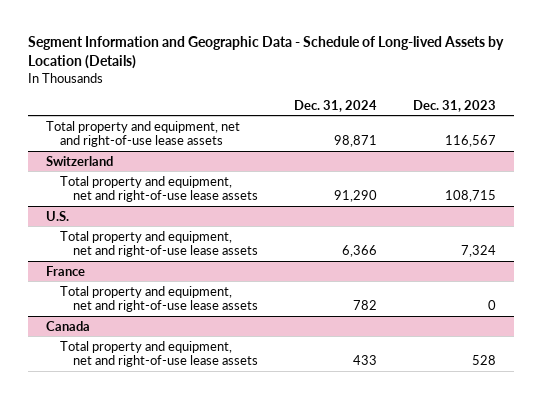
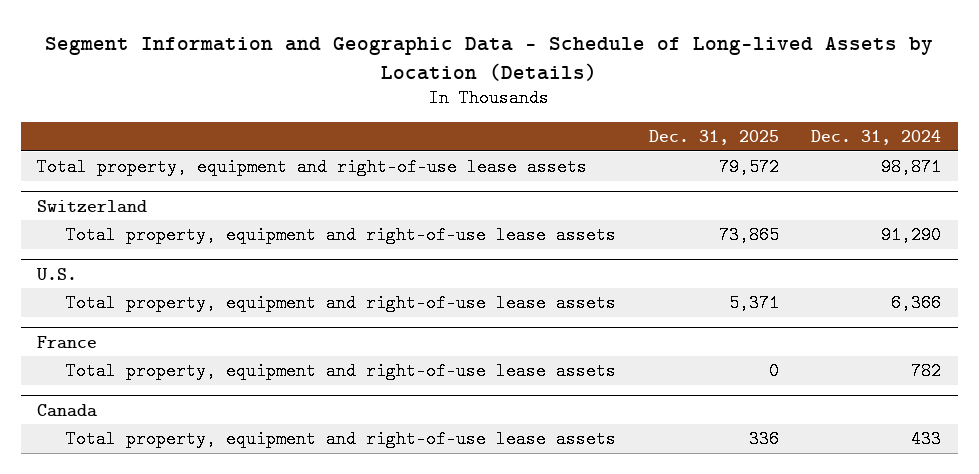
[412,99,496,112] Dec. 31, 2023 -> none
none -> [648,129,779,145] Dec. 31, 2025
[45,120,240,147] Total property and equipment, net and right-of-use lease assets -> [37,157,588,176] Total property, equipment and right-of-use lease assets
[59,175,259,202] Total property and equipment, net and right-of-use lease assets -> [65,225,616,244] Total property, equipment and right-of-use lease assets
[59,230,259,257] Total property and equipment, net and right-of-use lease assets -> [65,293,616,312] Total property, equipment and right-of-use lease assets
[59,285,259,312] Total property and equipment, net and right-of-use lease assets -> [65,361,616,380] Total property, equipment and right-of-use lease assets
[59,340,259,367] Total property and equipment, net and right-of-use lease assets -> [65,429,616,448] Total property, equipment and right-of-use lease assets

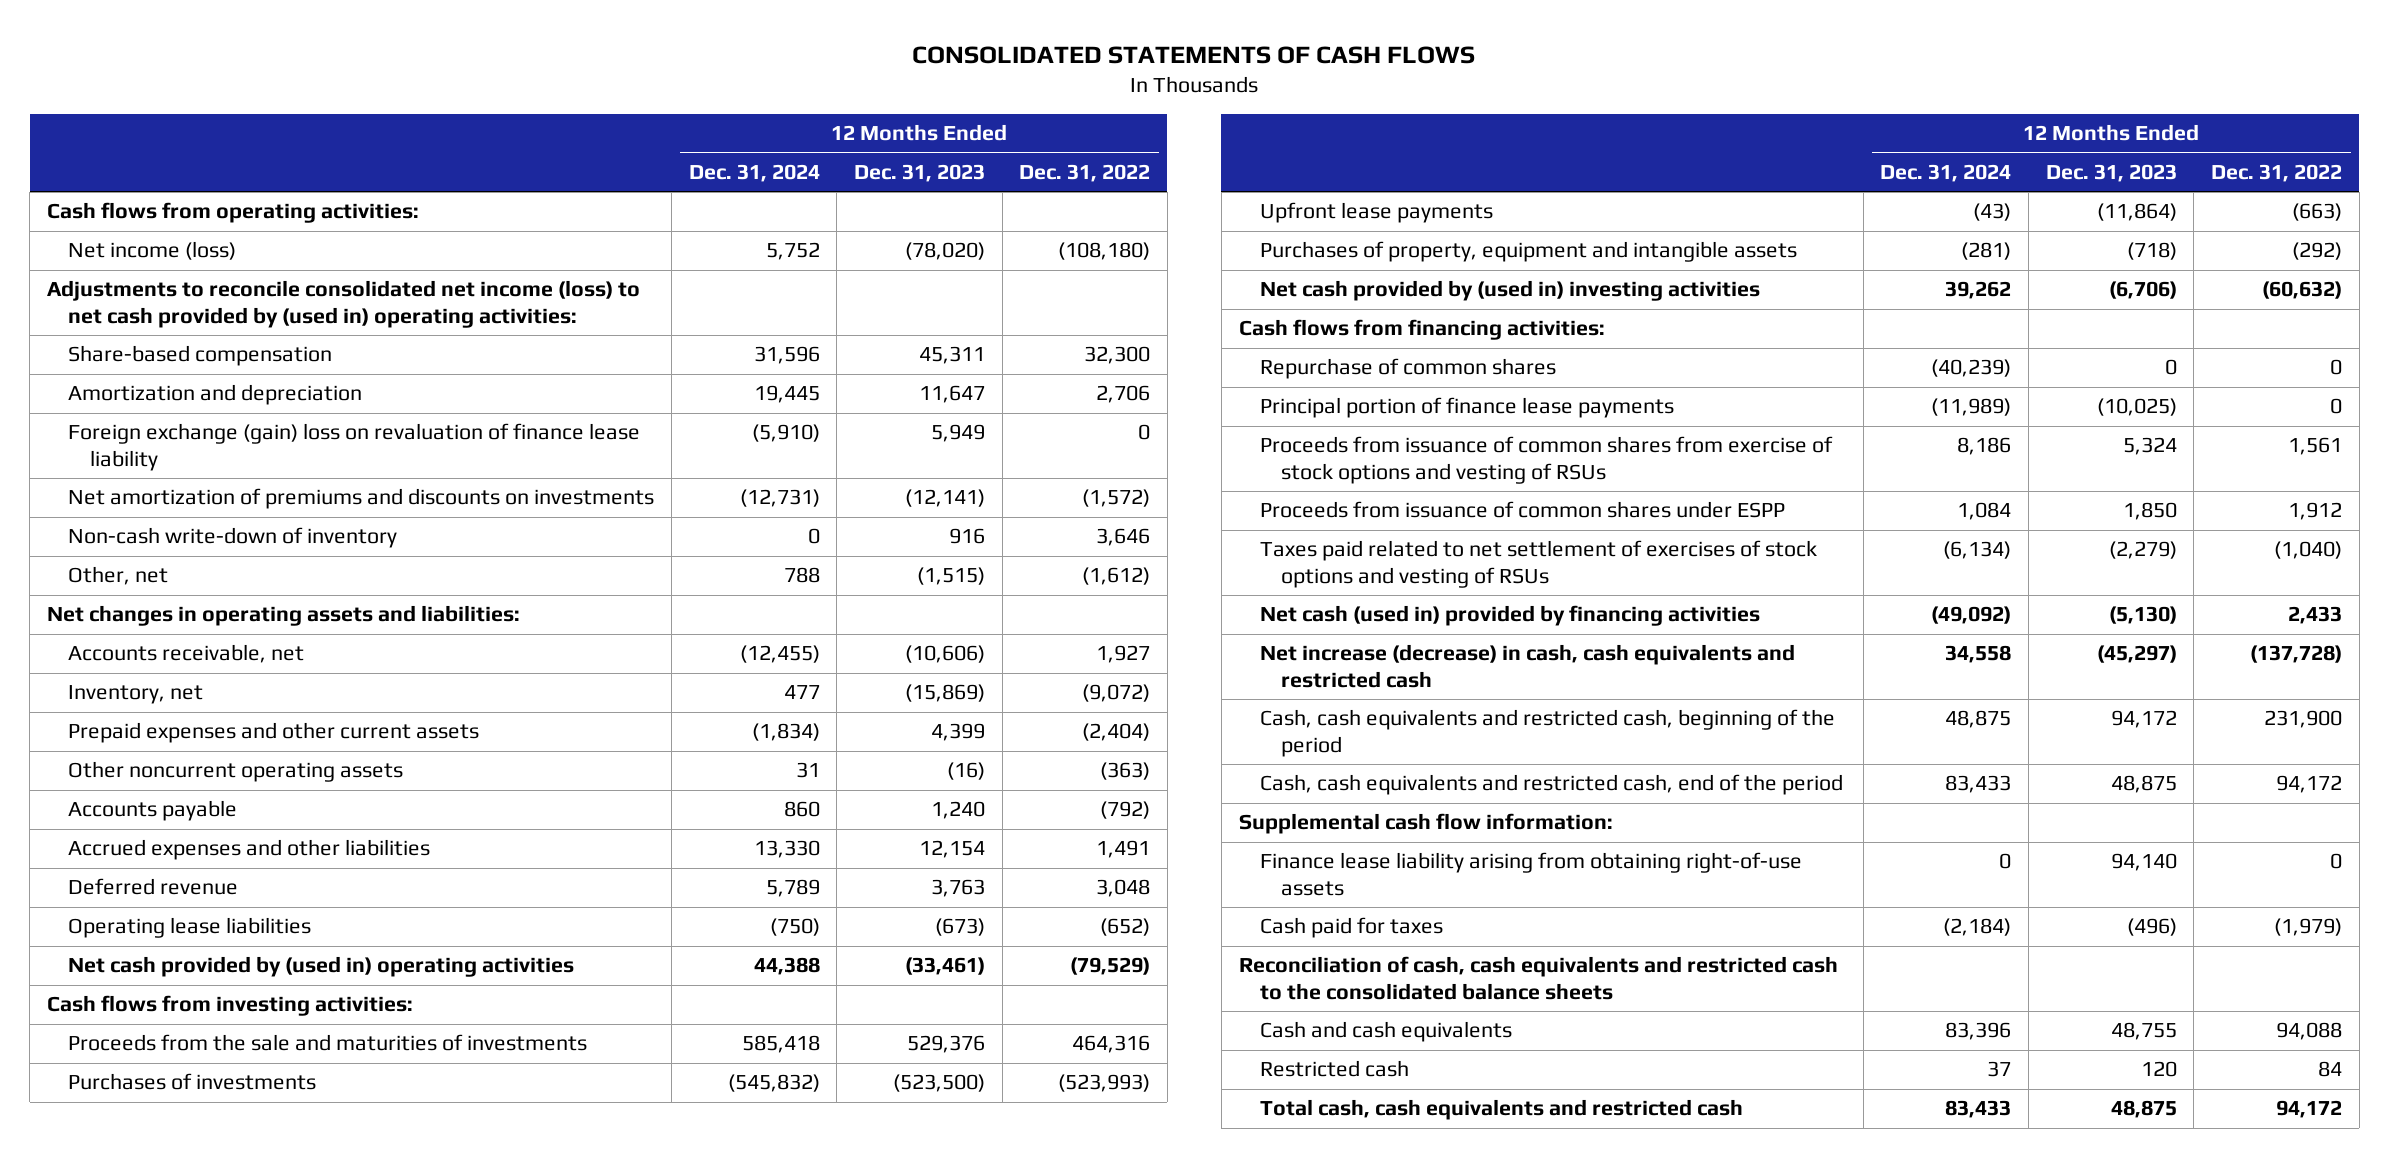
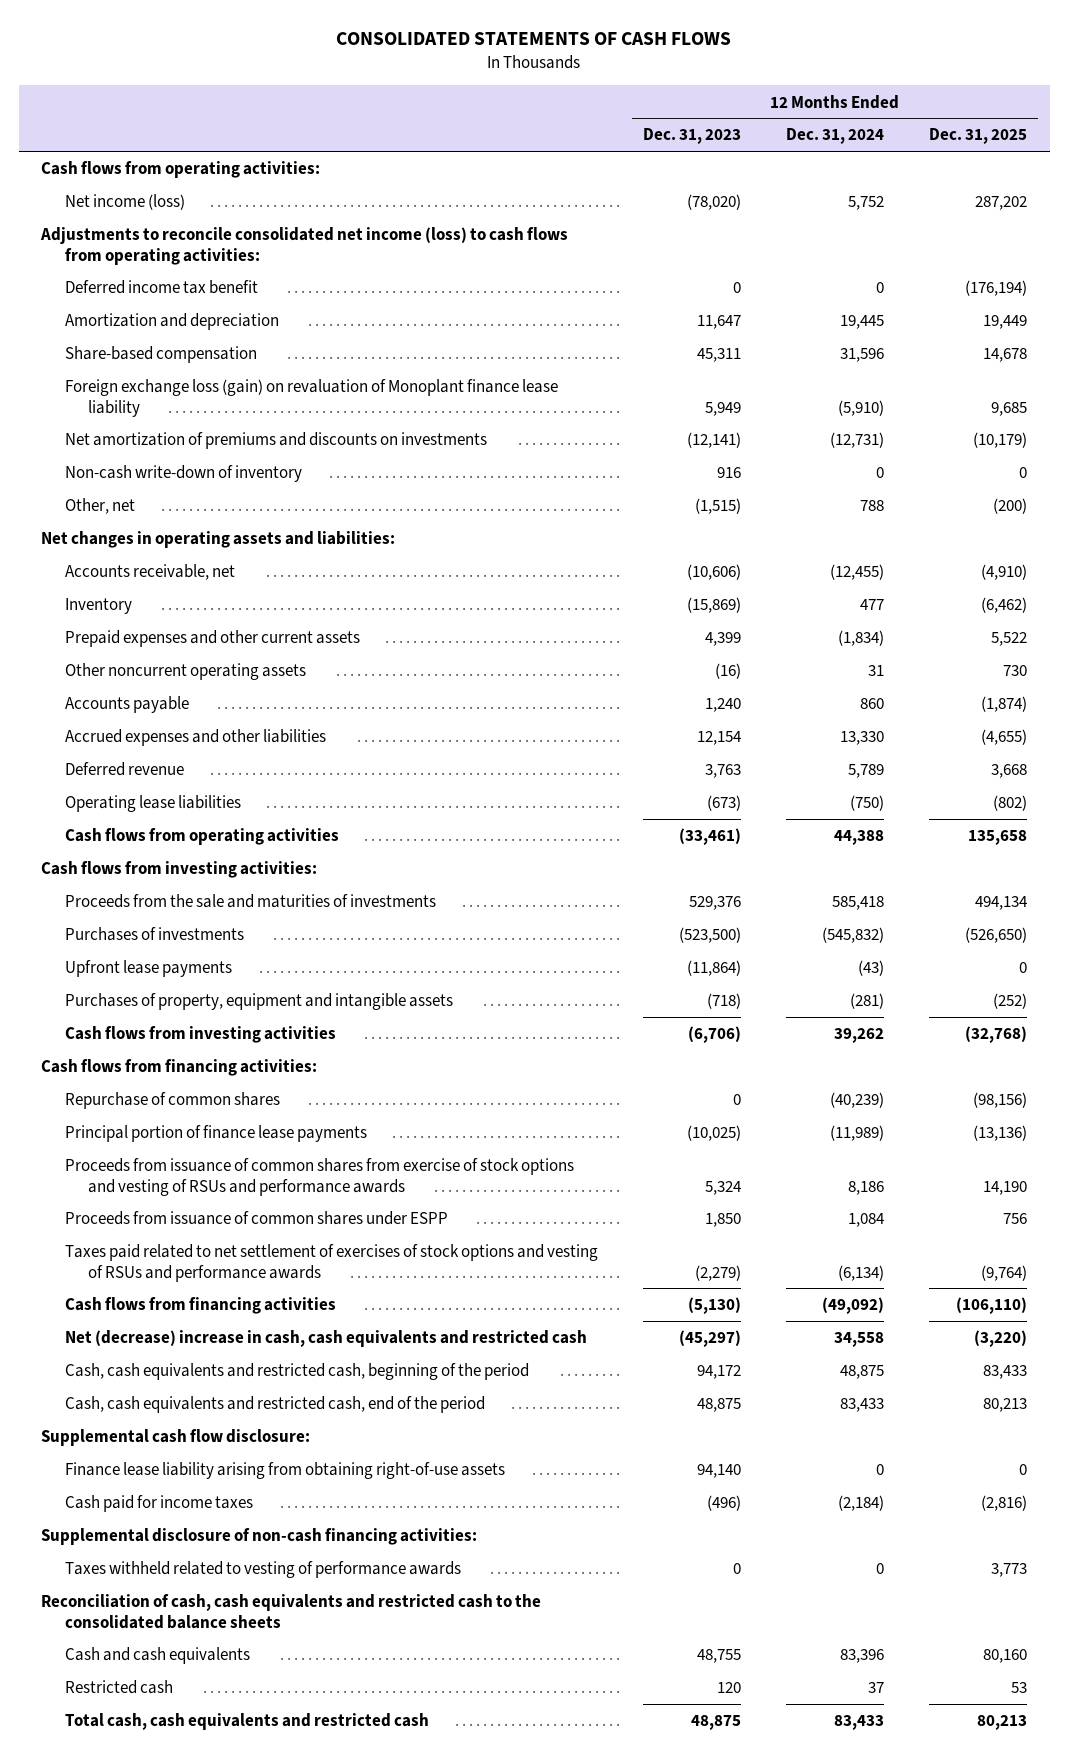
[1019,164,1151,183] Dec. 31, 2022 -> none
none -> [929,128,1028,145] Dec. 31, 2025
[46,280,640,328] Adjustments to reconcile consolidated net income (loss) to net cash provided by (used in) operating activities: -> [40,227,569,265] Adjustments to reconcile consolidated net income (loss) to cash flows from operating activities:
none -> [64,280,258,295] Deferred income tax benefit
[68,345,333,367] Share-based compensation -> [64,346,257,364] Share-based compensation
[68,423,641,471] Foreign exchange (gain) loss on revaluation of finance lease liability -> [64,379,558,417] Foreign exchange loss (gain) on revaluation of Monoplant finance lease liability
[68,685,204,705] Inventory, net -> [64,598,132,615] Inventory
[68,956,575,978] Net cash provided by (used in) operating activities -> [64,828,339,846] Cash flows from operating activities
[1259,280,1760,302] Net cash provided by (used in) investing activities -> [64,1026,336,1044] Cash flows from investing activities
[1259,436,1833,484] Proceeds from issuance of common shares from exercise of stock options and vesting of RSUs -> [64,1158,574,1196] Proceeds from issuance of common shares from exercise of stock options and vesting of RSUs and performance awards
[1259,540,1817,588] Taxes paid related to net settlement of exercises of stock options and vesting of RSUs -> [64,1244,598,1282] Taxes paid related to net settlement of exercises of stock options and vesting of RSUs and performance awards
[1259,605,1760,627] Net cash (used in) provided by financing activities -> [64,1297,336,1315] Cash flows from financing activities
[1259,644,1795,688] Net increase (decrease) in cash, cash equivalents and restricted cash -> [64,1330,587,1348] Net (decrease) increase in cash, cash equivalents and restricted cash
[1238,813,1613,835] Supplemental cash flow information: -> [41,1429,311,1447] Supplemental cash flow disclosure:
[1259,917,1443,939] Cash paid for taxes -> [64,1495,253,1513] Cash paid for income taxes
none -> [41,1528,478,1546] Supplemental disclosure of non-cash financing activities:
none -> [64,1561,461,1579] Taxes withheld related to vesting of performance awards

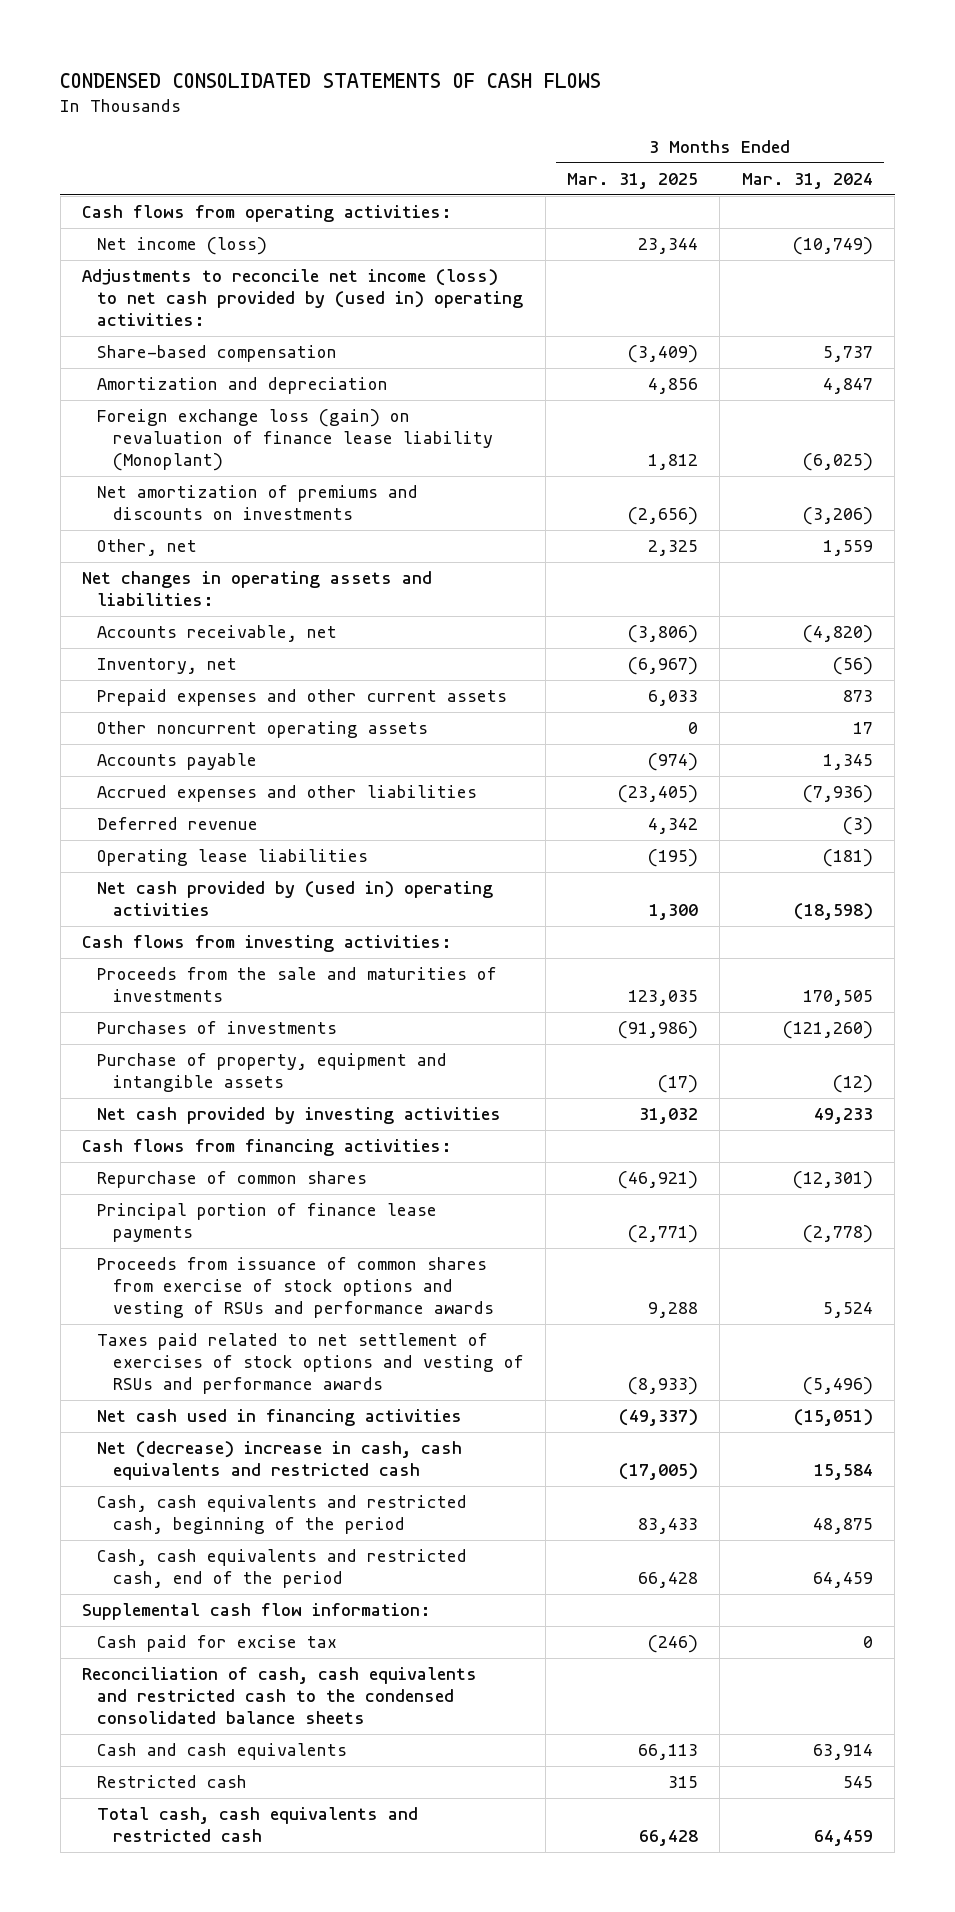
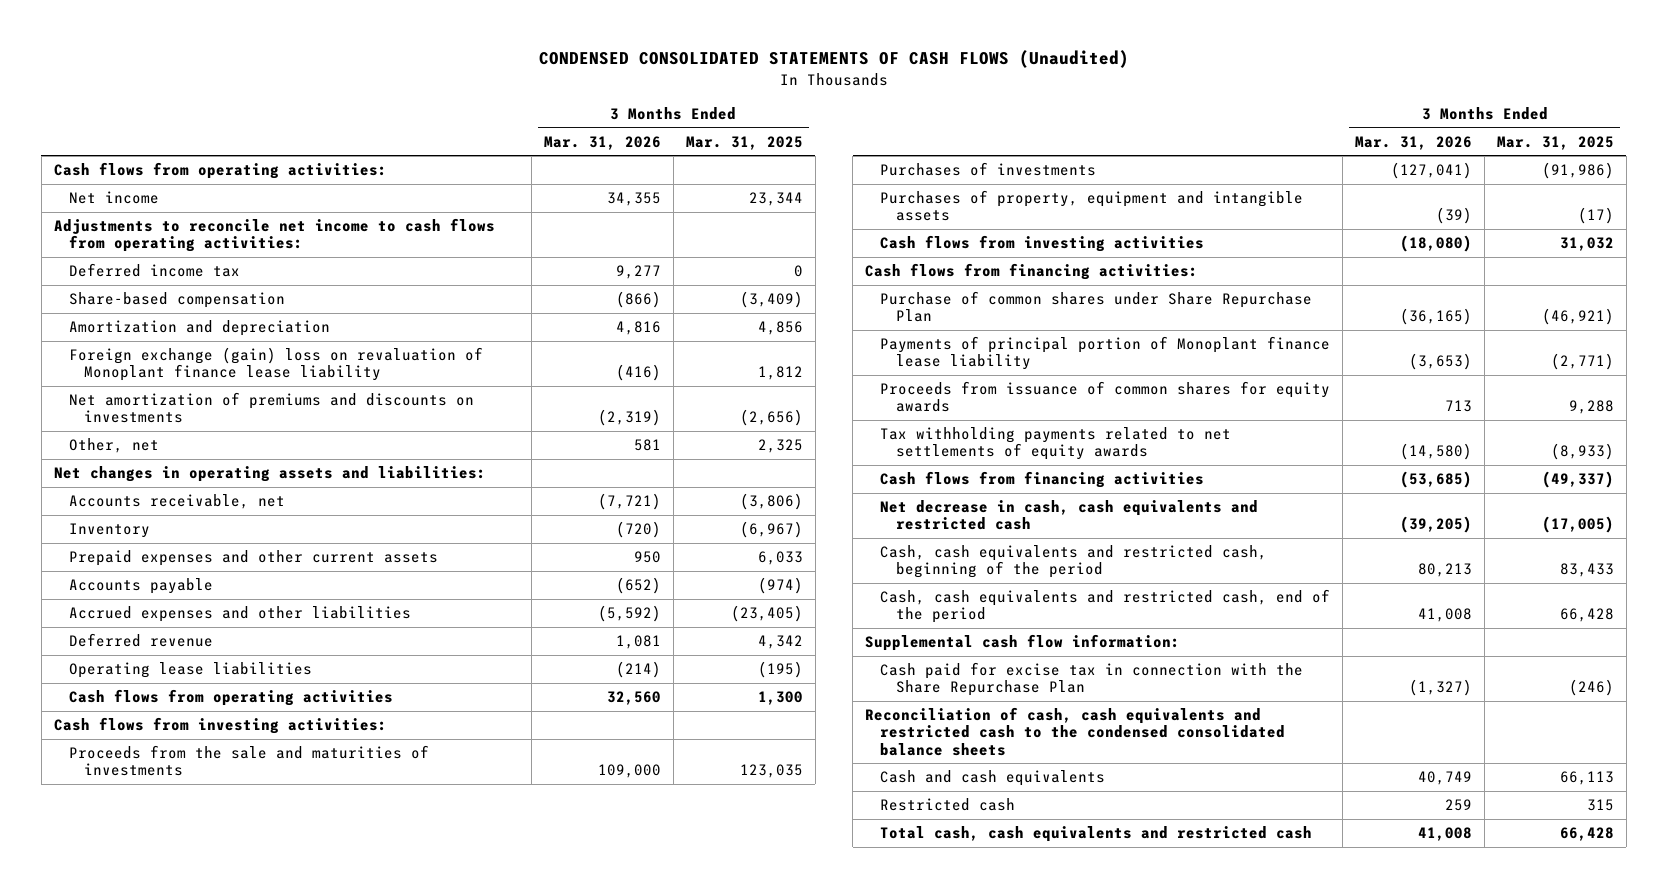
[60,73,602,89] CONDENSED CONSOLIDATED STATEMENTS OF CASH FLOWS -> [538,50,1129,69] CONDENSED CONSOLIDATED STATEMENTS OF CASH FLOWS (Unaudited)
[741,172,873,189] Mar. 31, 2024 -> none
none -> [543,135,661,150] Mar. 31, 2026
[97,237,268,256] Net income (loss) -> [69,191,160,205] Net income
[82,269,524,326] Adjustments to reconcile net income (loss) to net cash provided by (used in) operating activities: -> [53,218,495,253] Adjustments to reconcile net income to cash flows from operating activities:
none -> [69,263,241,278] Deferred income tax
[97,409,493,471] Foreign exchange loss (gain) on revaluation of finance lease liability (Monoplant) -> [69,347,484,382] Foreign exchange (gain) loss on revaluation of Monoplant finance lease liability
[97,658,238,675] Inventory, net -> [69,523,151,539] Inventory
[97,721,429,739] Other noncurrent operating assets -> none
[97,881,494,917] Net cash provided by (used in) operating activities -> [69,689,394,707] Cash flows from operating activities
[97,1053,448,1093] Purchase of property, equipment and intangible assets -> [880,190,1304,222] Purchases of property, equipment and intangible assets
[97,1107,502,1125] Net cash provided by investing activities -> [880,235,1205,253] Cash flows from investing activities
[97,1171,368,1189] Repurchase of common shares -> [880,291,1313,323] Purchase of common shares under Share Repurchase Plan
[97,1203,438,1243] Principal portion of finance lease payments -> [880,336,1331,371] Payments of principal portion of Monoplant finance lease liability
[97,1257,494,1318] Proceeds from issuance of common shares from exercise of stock options and vesting of RSUs and performance awards -> [880,381,1331,413] Proceeds from issuance of common shares for equity awards
[97,1333,524,1394] Taxes paid related to net settlement of exercises of stock options and vesting of RSUs and performance awards -> [880,427,1232,461] Tax withholding payments related to net settlements of equity awards
[97,1409,463,1427] Net cash used in financing activities -> [880,471,1205,489] Cash flows from financing activities
[97,1441,463,1481] Net (decrease) increase in cash, cash equivalents and restricted cash -> [880,500,1259,531] Net decrease in cash, cash equivalents and restricted cash
[97,1635,338,1653] Cash paid for excise tax -> [880,662,1304,697] Cash paid for excise tax in connection with the Share Repurchase Plan

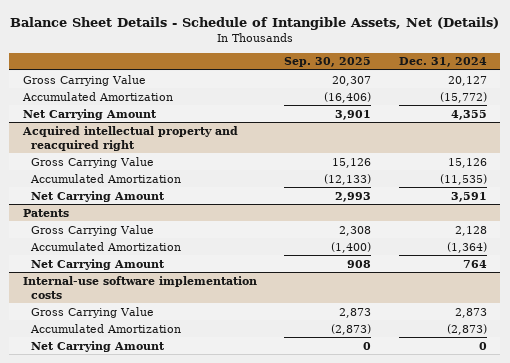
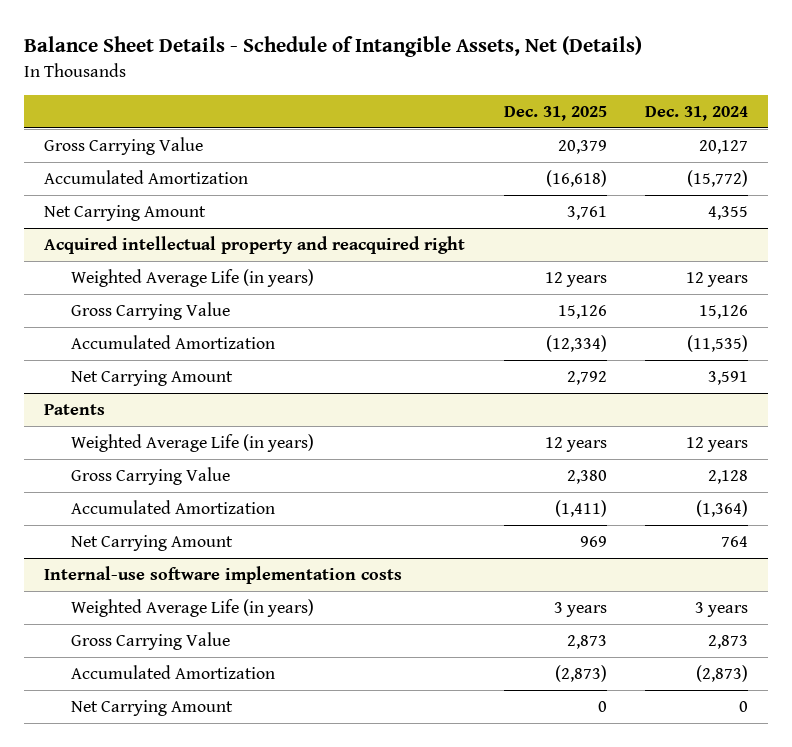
[284,57,372,68] Sep. 30, 2025 -> none
none -> [503,105,607,121] Dec. 31, 2025
none -> [70,268,314,287] Weighted Average Life (in years)
none -> [70,433,314,452] Weighted Average Life (in years)
none -> [70,598,314,617] Weighted Average Life (in years)

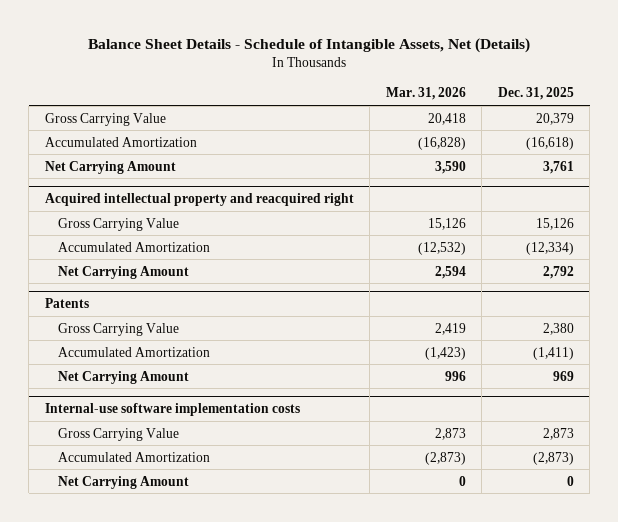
[645,105,749,121] Dec. 31, 2024 -> none
none -> [385,87,466,101] Mar. 31, 2026
[70,268,314,287] Weighted Average Life (in years) -> none
[70,433,314,452] Weighted Average Life (in years) -> none
[70,598,314,617] Weighted Average Life (in years) -> none

